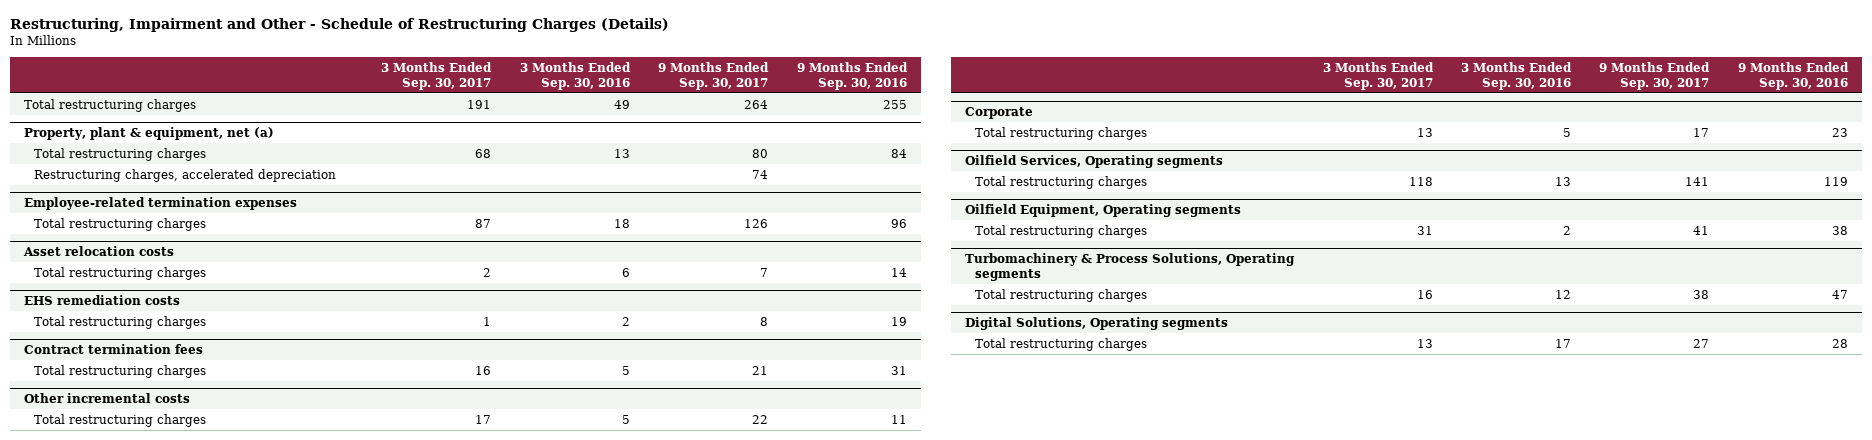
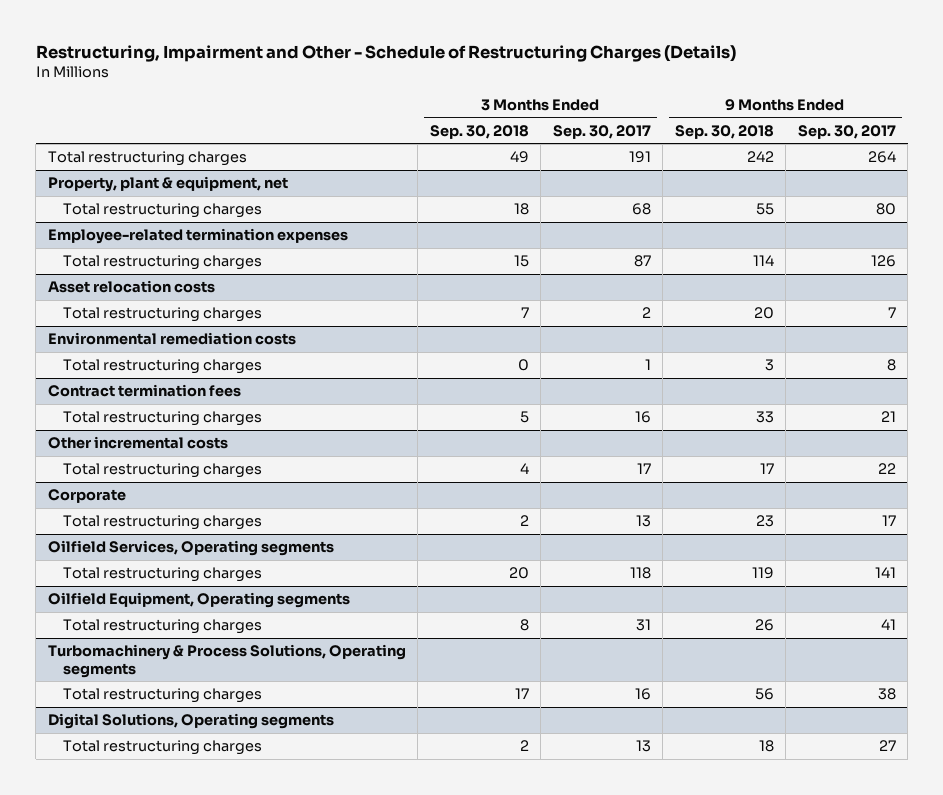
[519,62,631,90] 3 Months Ended Sep. 30, 2016 -> none
[796,62,908,90] 9 Months Ended Sep. 30, 2016 -> none
none -> [429,124,529,139] Sep. 30, 2018
none -> [674,124,774,139] Sep. 30, 2018
[24,127,275,141] Property, plant & equipment, net (a) -> [47,176,288,193] Property, plant & equipment, net
[33,169,336,183] Restructuring charges, accelerated depreciation -> none
[24,295,181,306] EHS remediation costs -> [47,332,296,346] Environmental remediation costs

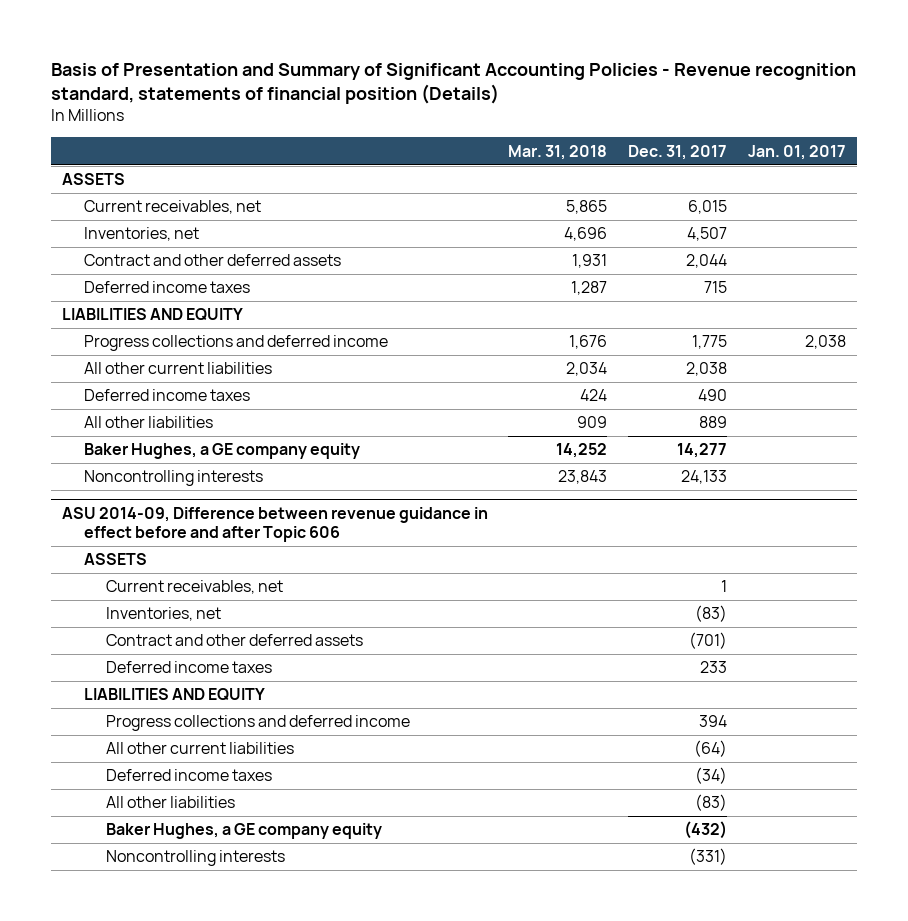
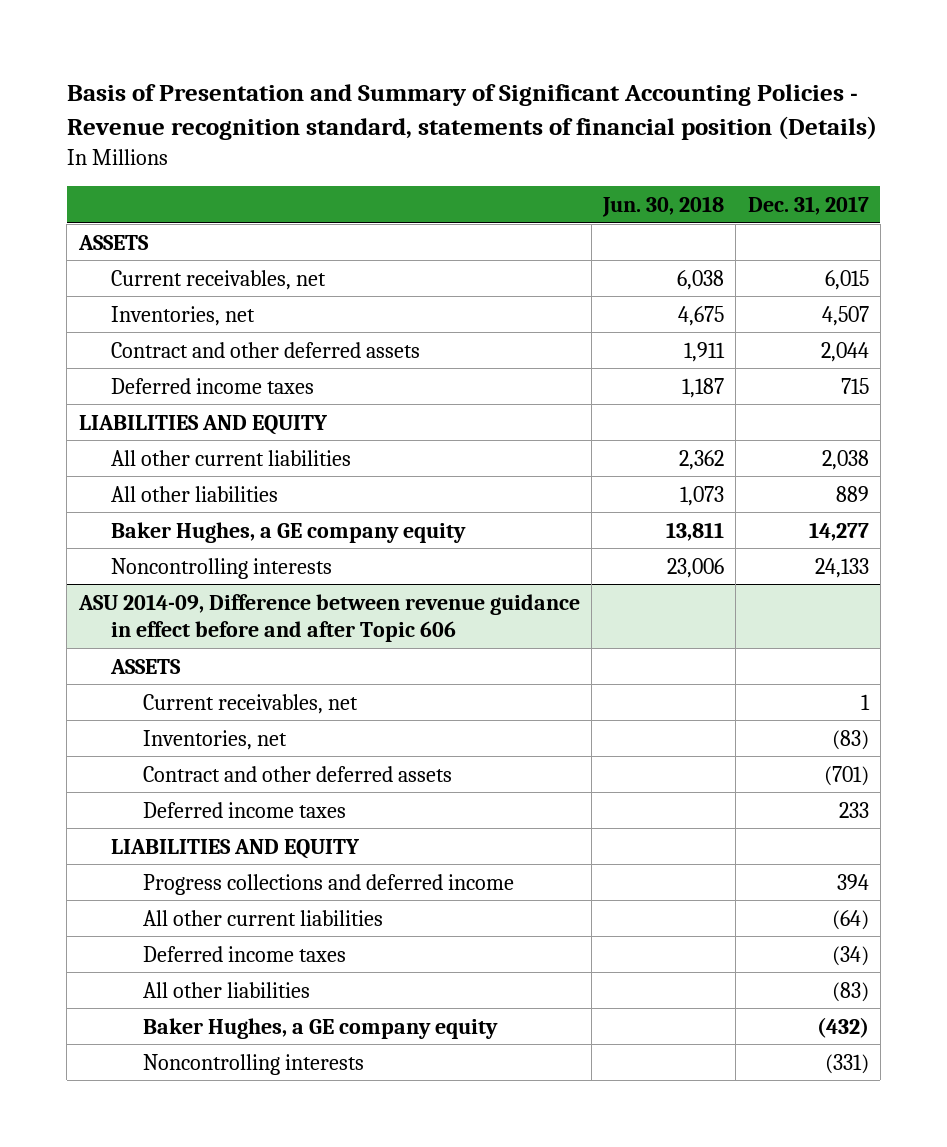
[508,144,608,160] Mar. 31, 2018 -> none
[748,144,847,160] Jan. 01, 2017 -> none
none -> [602,195,725,217] Jun. 30, 2018
[83,335,388,352] Progress collections and deferred income -> none
[83,389,250,402] Deferred income taxes -> none

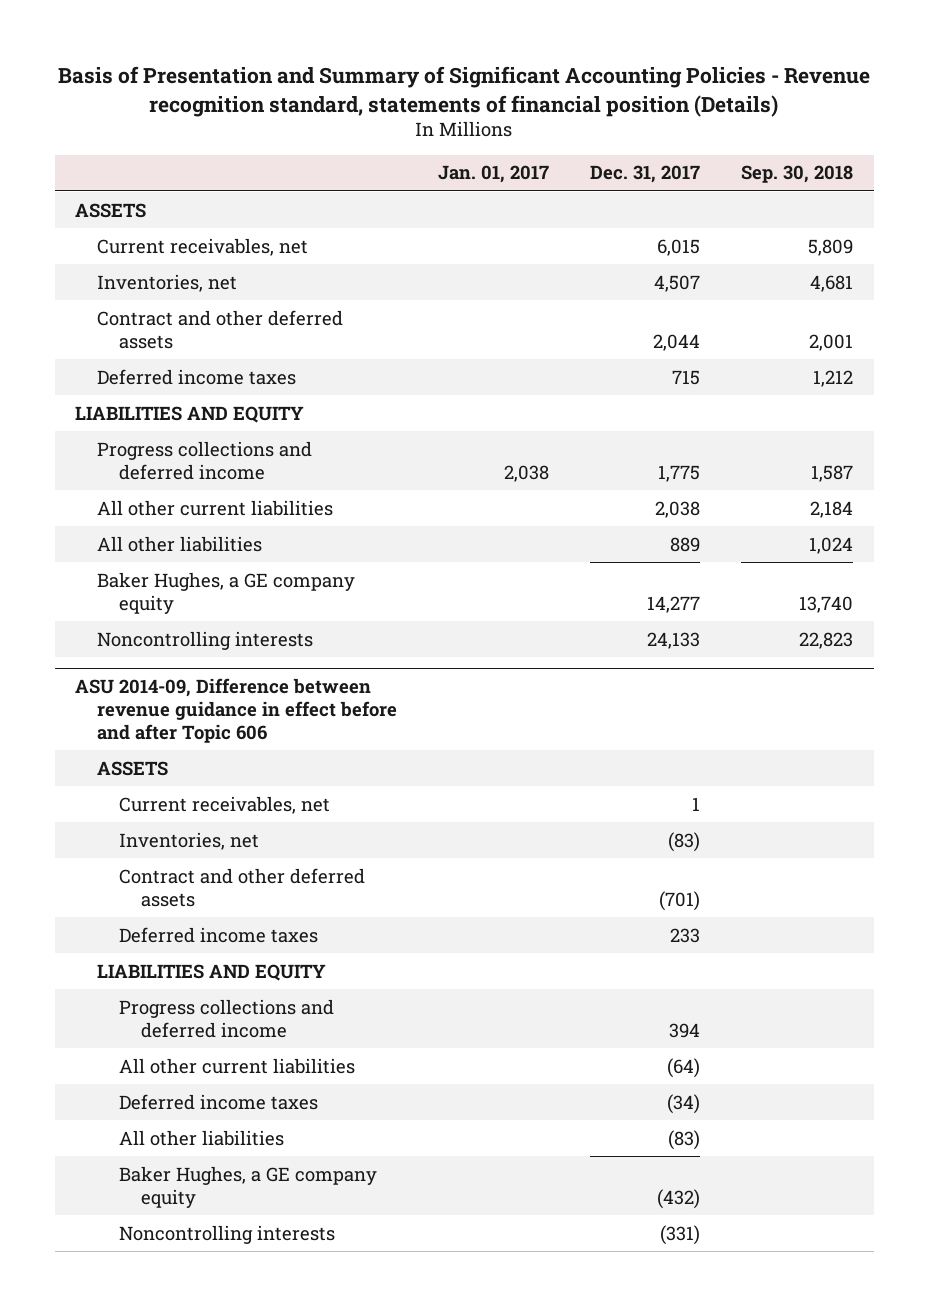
[602,195,725,217] Jun. 30, 2018 -> none
none -> [438,165,550,184] Jan. 01, 2017
none -> [741,165,854,184] Sep. 30, 2018
none -> [97,440,313,480] Progress collections and deferred income

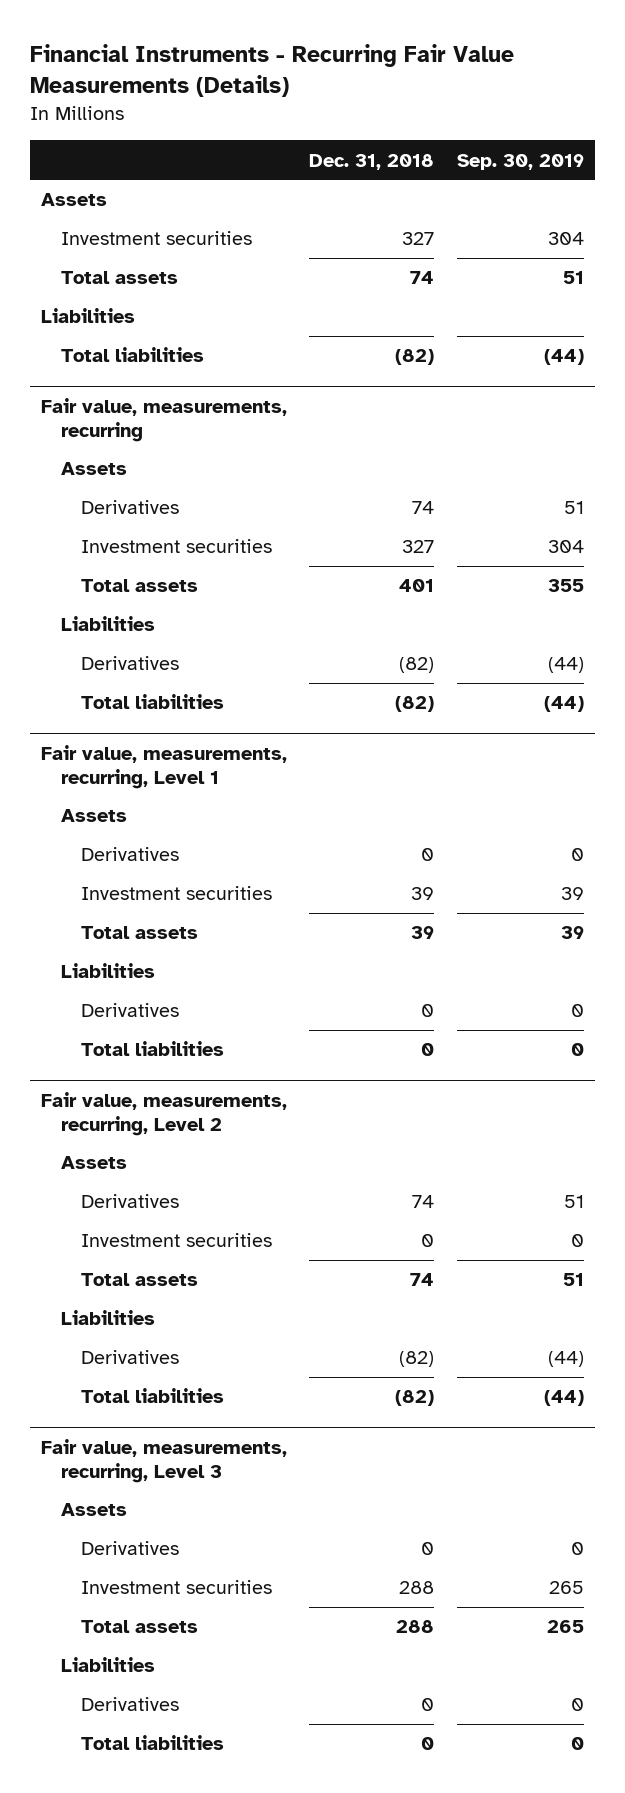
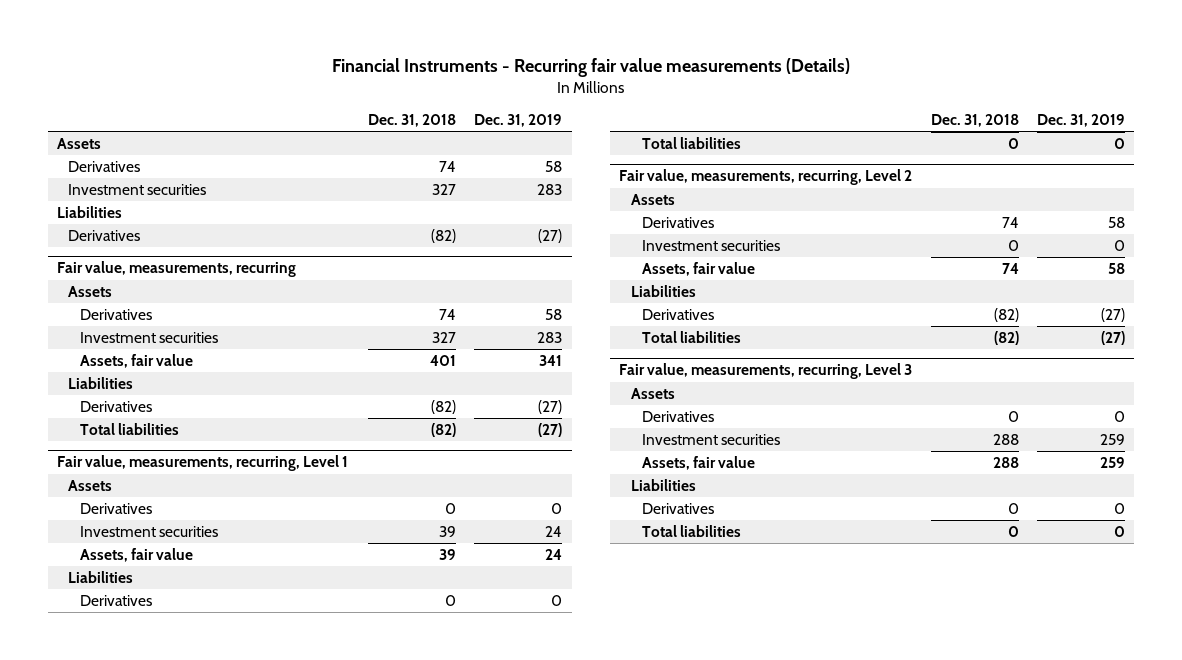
[30,43,515,97] Financial Instruments - Recurring Fair Value Measurements (Details) -> [331,57,850,77] Financial Instruments - Recurring fair value measurements (Details)
[456,153,584,170] Sep. 30, 2019 -> none
none -> [474,114,563,128] Dec. 31, 2019
none -> [68,160,141,172] Derivatives
[61,271,179,285] Total assets -> none
[61,347,205,363] Total liabilities -> none
none -> [68,229,141,241] Derivatives
[81,579,199,593] Total assets -> [79,353,193,368] Assets, fair value
[81,926,199,940] Total assets -> [79,547,193,562] Assets, fair value
[81,1273,199,1287] Total assets -> [642,261,756,276] Assets, fair value
[81,1620,199,1634] Total assets -> [642,455,756,470] Assets, fair value

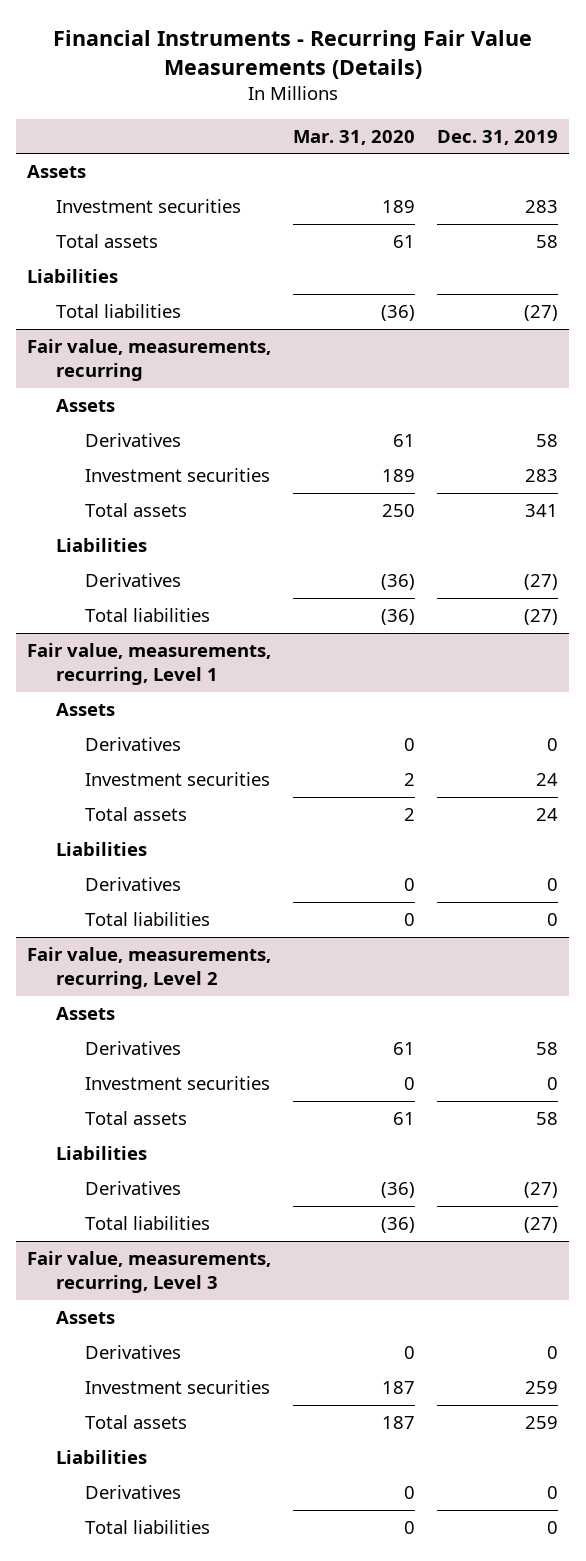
[331,57,850,77] Financial Instruments - Recurring fair value measurements (Details) -> [52,29,532,79] Financial Instruments - Recurring Fair Value Measurements (Details)
[368,114,457,128] Dec. 31, 2018 -> none
none -> [293,129,416,145] Mar. 31, 2020
[68,160,141,172] Derivatives -> none
none -> [56,234,159,249] Total assets
[68,229,141,241] Derivatives -> none
none -> [56,304,182,319] Total liabilities
[79,353,193,368] Assets, fair value -> [84,503,187,518] Total assets
[79,547,193,562] Assets, fair value -> [84,807,187,822] Total assets
[642,261,756,276] Assets, fair value -> [84,1111,187,1126] Total assets
[642,455,756,470] Assets, fair value -> [84,1415,187,1430] Total assets

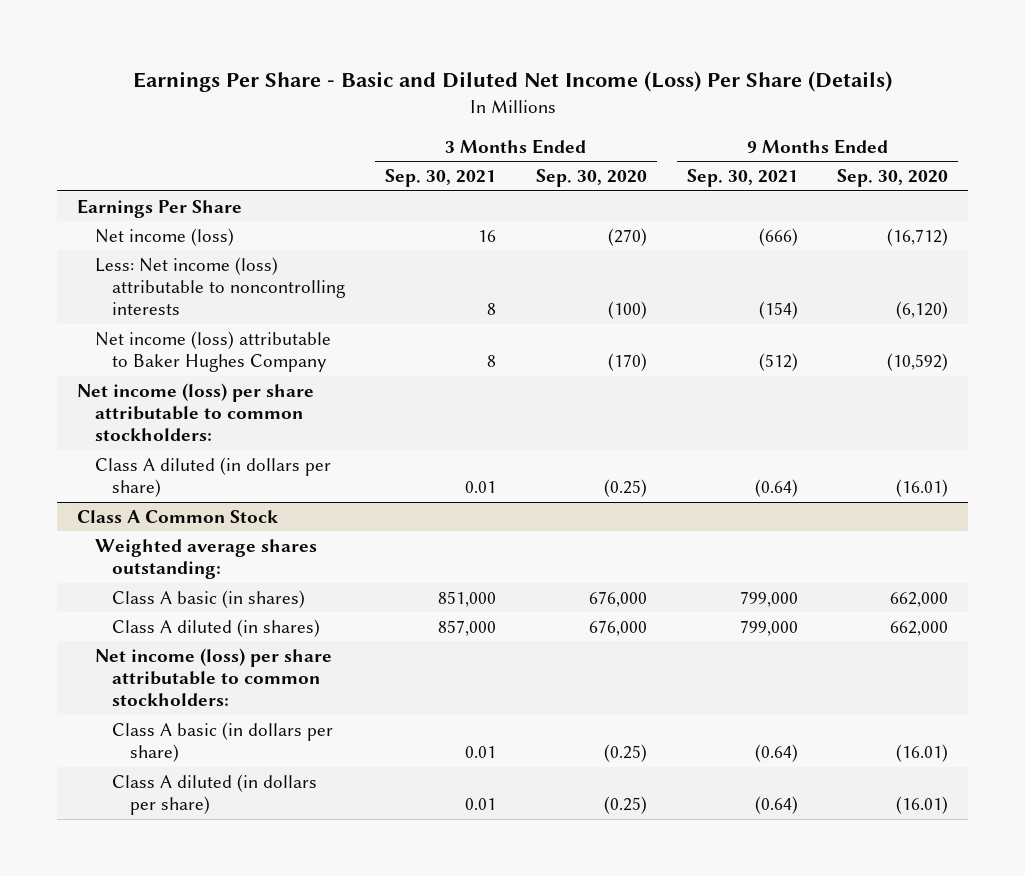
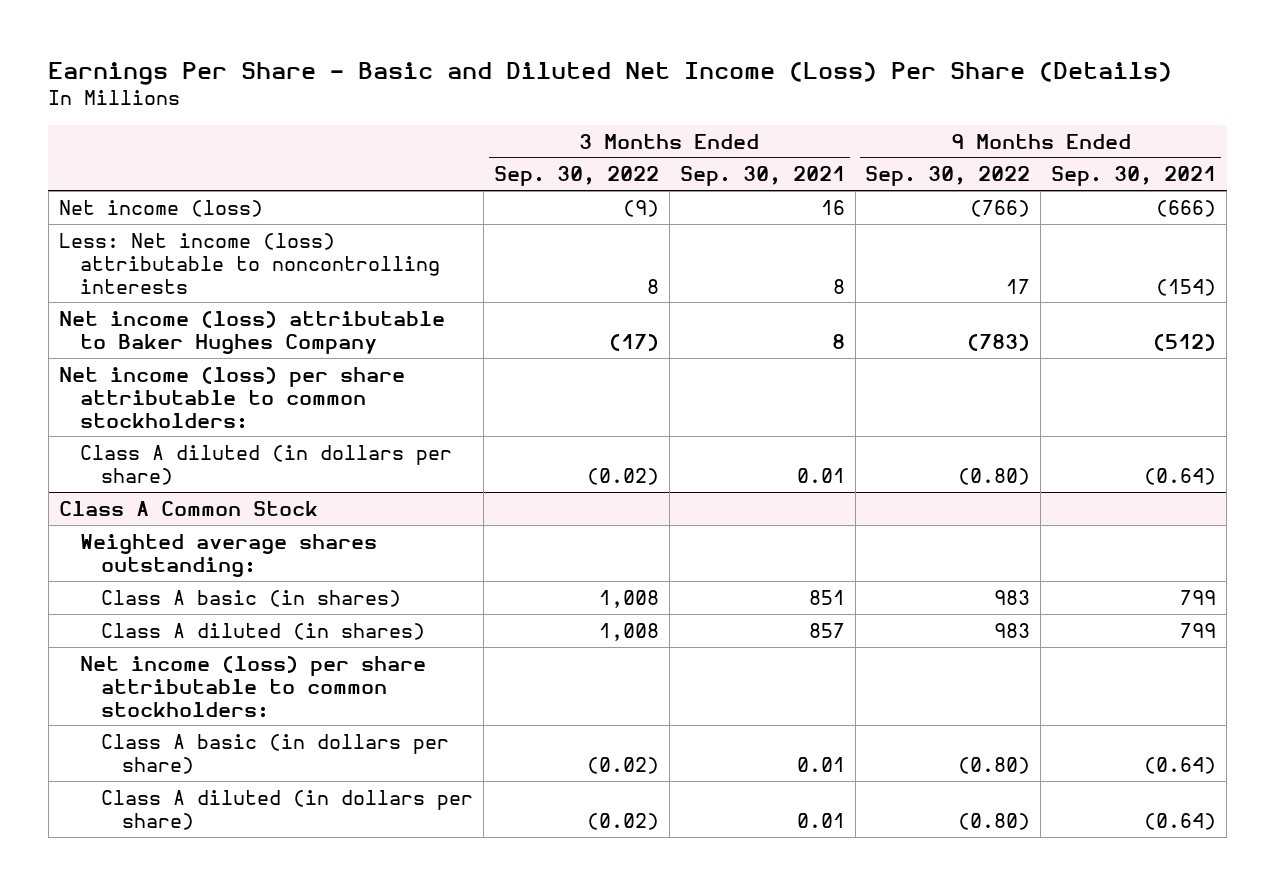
[535,169,647,188] Sep. 30, 2020 -> none
[837,169,949,188] Sep. 30, 2020 -> none
none -> [493,166,659,187] Sep. 30, 2022
none -> [865,166,1031,187] Sep. 30, 2022
[76,198,242,218] Earnings Per Share -> none
[437,590,496,607] 851,000 -> [808,589,845,605] 851
[739,590,798,607] 799,000 -> [1180,589,1217,605] 799
[437,619,496,636] 857,000 -> [808,622,845,638] 857
[739,619,798,636] 799,000 -> [1180,622,1217,638] 799

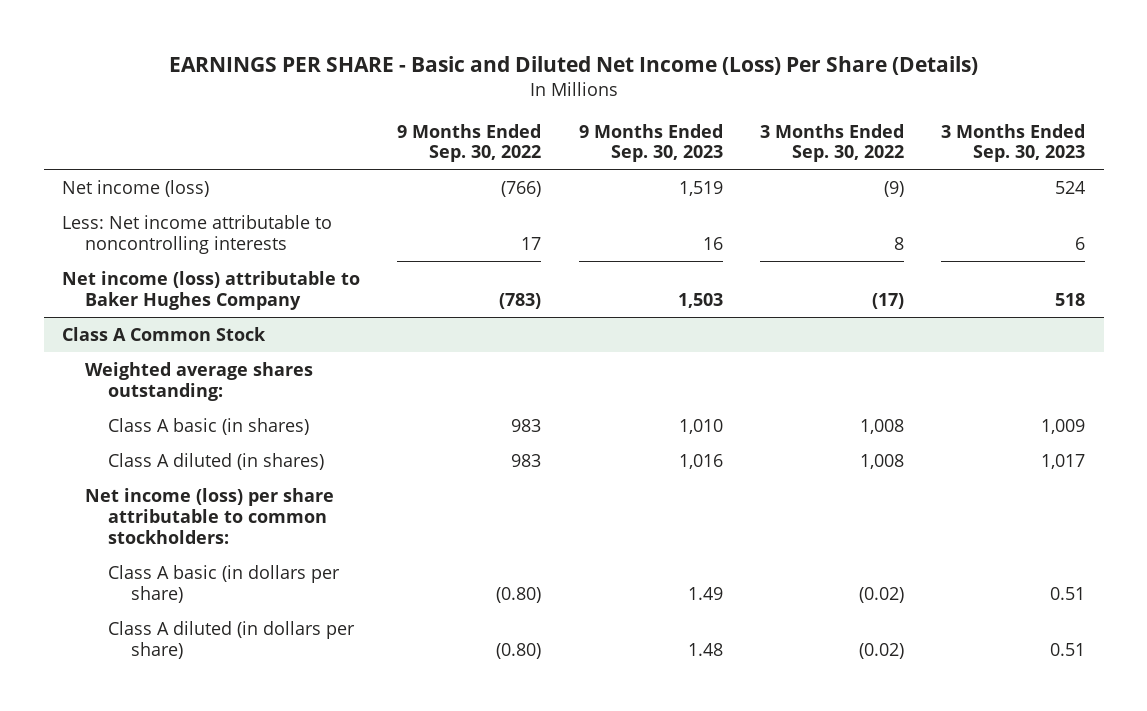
[48,61,1173,85] Earnings Per Share - Basic and Diluted Net Income (Loss) Per Share (Details) -> [168,55,978,75] EARNINGS PER SHARE - Basic and Diluted Net Income (Loss) Per Share (Details)
[679,166,845,187] Sep. 30, 2021 -> none
[1051,166,1217,187] Sep. 30, 2021 -> none
none -> [578,123,723,163] 9 Months Ended Sep. 30, 2023
none -> [941,123,1086,163] 3 Months Ended Sep. 30, 2023
[58,232,440,294] Less: Net income (loss) attributable to noncontrolling interests -> [62,214,333,254] Less: Net income attributable to noncontrolling interests
[58,366,405,429] Net income (loss) per share attributable to common stockholders: -> none
[79,444,452,485] Class A diluted (in dollars per share) -> none

